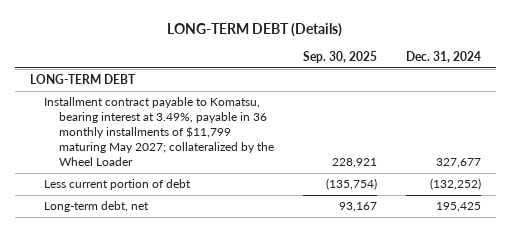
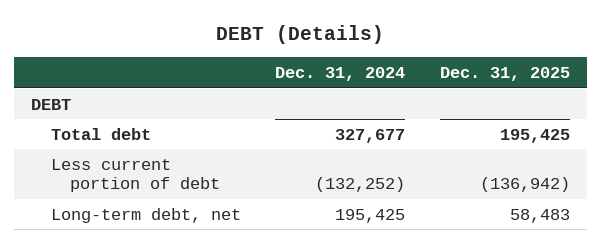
[167,22,343,37] LONG-TERM DEBT (Details) -> [216,25,385,45] DEBT (Details)
[303,51,378,64] Sep. 30, 2025 -> none
none -> [439,67,570,82] Dec. 31, 2025
[29,74,136,85] LONG-TERM DEBT -> [31,98,72,110] DEBT
[44,97,274,167] Installment contract payable to Komatsu, bearing interest at 3.49%, payable in 36 monthly installments of $11,799 maturing May 2027; collateralized by the Wheel Loader -> [50,127,151,140] Total debt

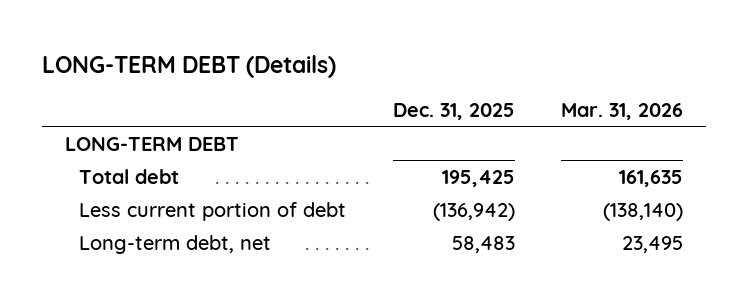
[216,25,385,45] DEBT (Details) -> [41,55,336,79] LONG-TERM DEBT (Details)
[275,67,406,82] Dec. 31, 2024 -> none
none -> [560,103,683,121] Mar. 31, 2026
[31,98,72,110] DEBT -> [64,136,239,151] LONG-TERM DEBT

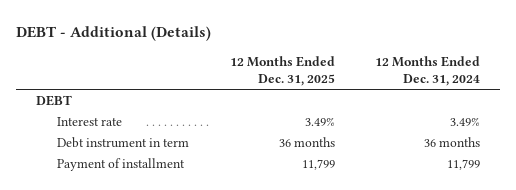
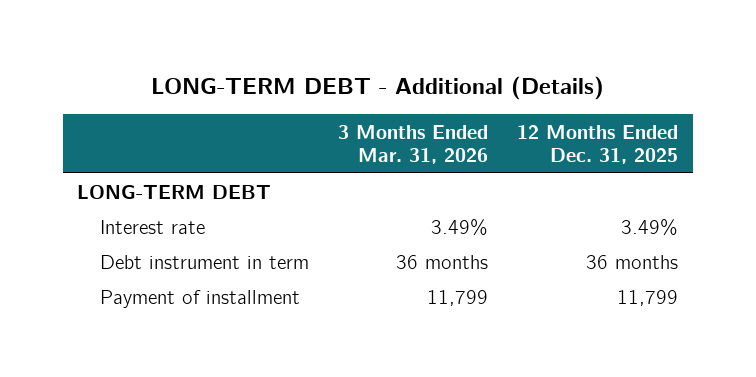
[16,26,212,42] DEBT - Additional (Details) -> [150,75,604,100] LONG-TERM DEBT - Additional (Details)
[374,55,480,87] 12 Months Ended Dec. 31, 2024 -> none
none -> [338,124,489,165] 3 Months Ended Mar. 31, 2026
[36,94,73,106] DEBT -> [77,184,272,199] LONG-TERM DEBT

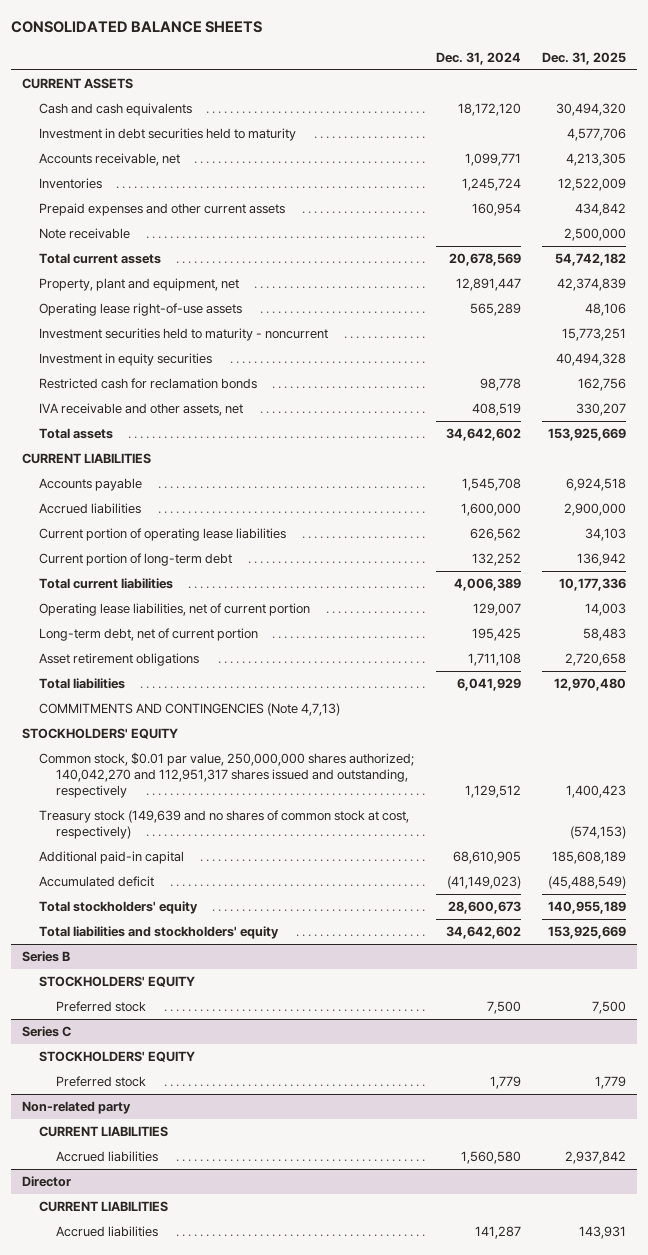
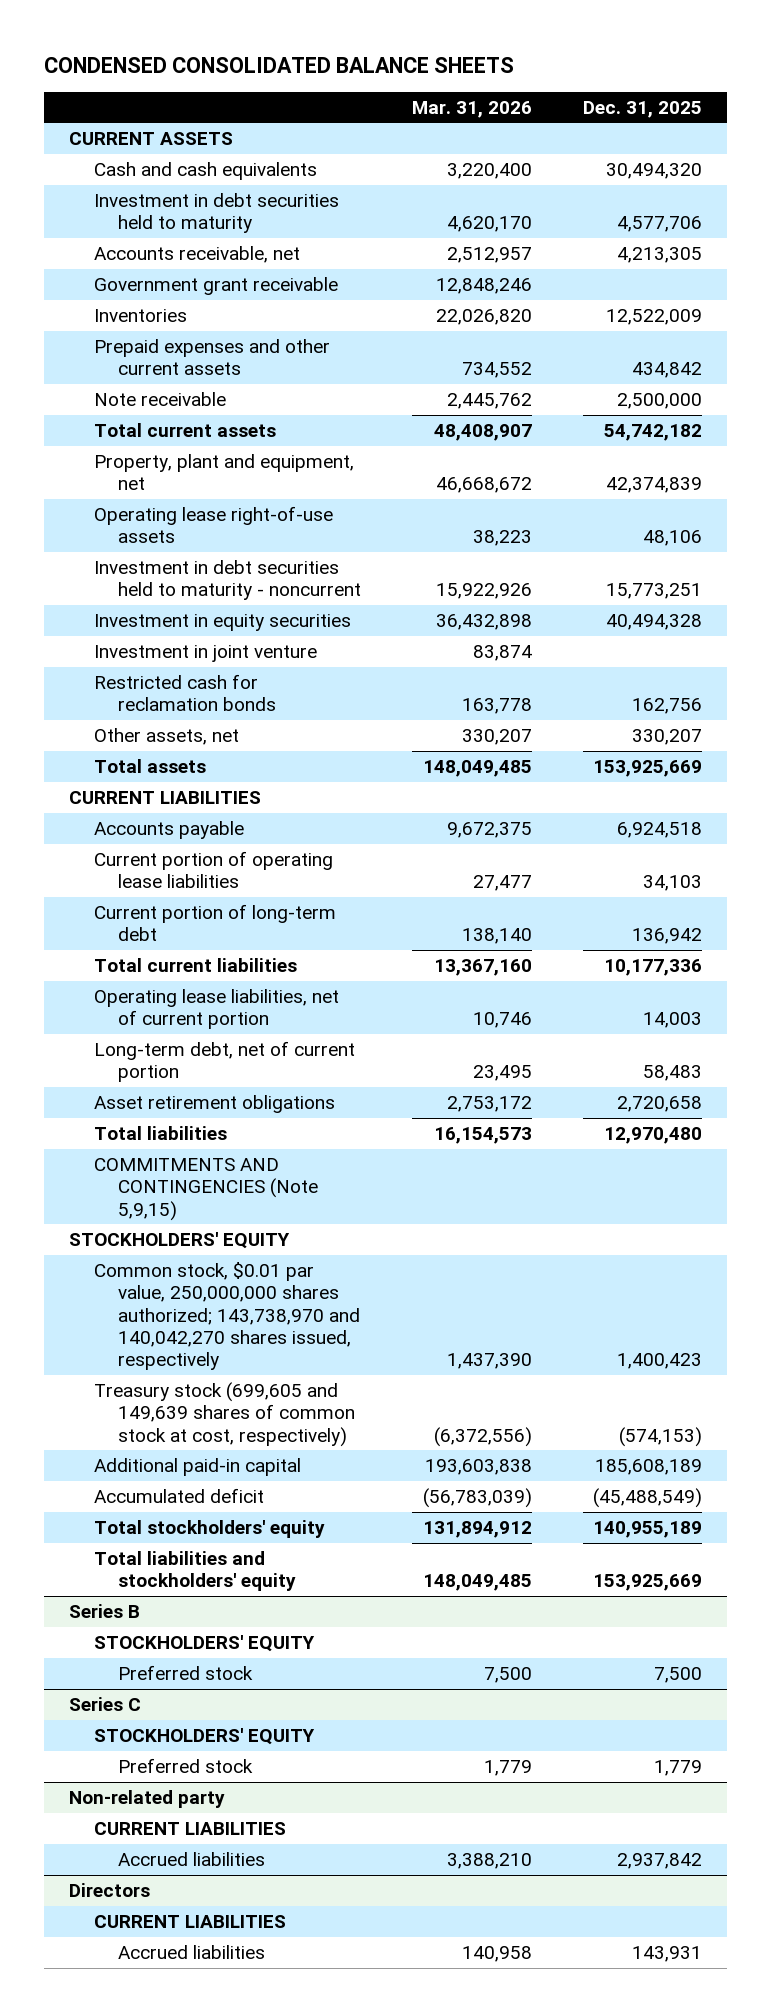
[11,20,263,33] CONSOLIDATED BALANCE SHEETS -> [43,56,514,73] CONDENSED CONSOLIDATED BALANCE SHEETS
[435,51,521,65] Dec. 31, 2024 -> none
none -> [411,100,532,118] Mar. 31, 2026
none -> [93,276,338,295] Government grant receivable
[38,328,328,342] Investment securities held to maturity - noncurrent -> [93,559,361,601] Investment in debt securities held to maturity - noncurrent
none -> [93,644,317,662] Investment in joint venture
[38,403,243,417] IVA receivable and other assets, net -> [93,727,239,745] Other assets, net
[38,503,141,515] Accrued liabilities -> none
[38,703,340,717] COMMITMENTS AND CONTINGENCIES (Note 4,7,13) -> [93,1157,318,1221] COMMITMENTS AND CONTINGENCIES (Note 5,9,15)
[38,752,414,799] Common stock, $0.01 par value, 250,000,000 shares authorized; 140,042,270 and 112,951,317 shares issued and outstanding, respectively -> [93,1261,360,1371] Common stock, $0.01 par value, 250,000,000 shares authorized; 143,738,970 and 140,042,270 shares issued, respectively
[38,810,409,840] Treasury stock (149,639 and no shares of common stock at cost, respectively) -> [93,1381,355,1447] Treasury stock (699,605 and 149,639 shares of common stock at cost, respectively)
[21,1176,71,1188] Director -> [69,1882,151,1897] Directors

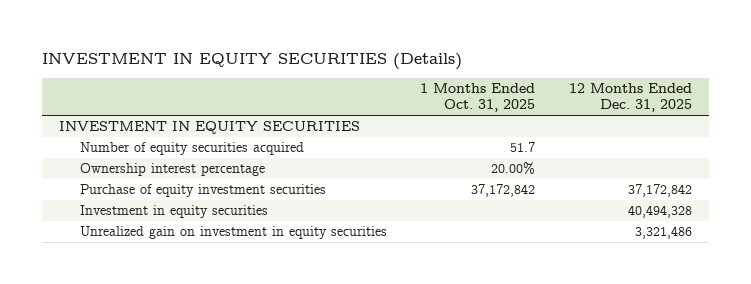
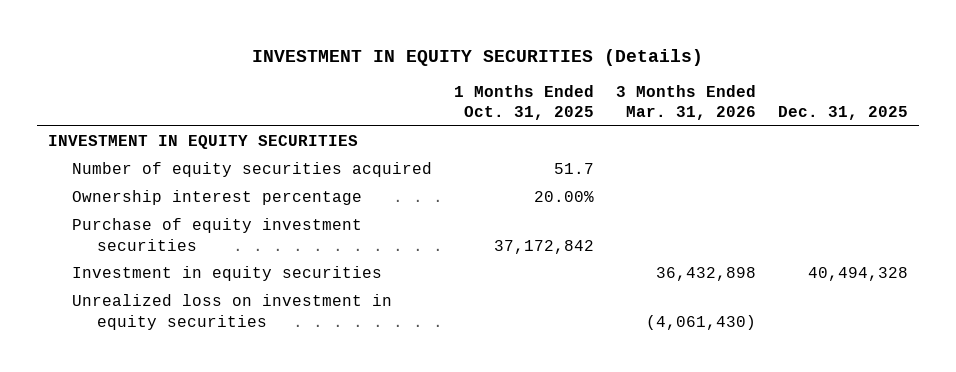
[568,82,692,113] 12 Months Ended Dec. 31, 2025 -> none
none -> [615,84,756,121] 3 Months Ended Mar. 31, 2026
none -> [777,106,908,121] Dec. 31, 2025
[79,226,387,240] Unrealized gain on investment in equity securities -> [72,294,393,330] Unrealized loss on investment in equity securities

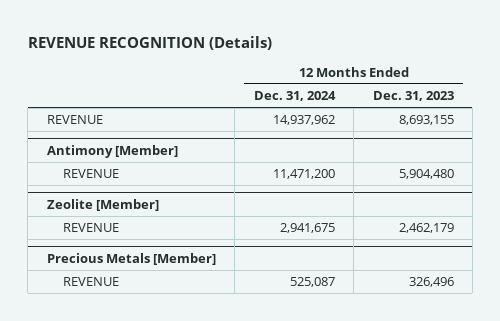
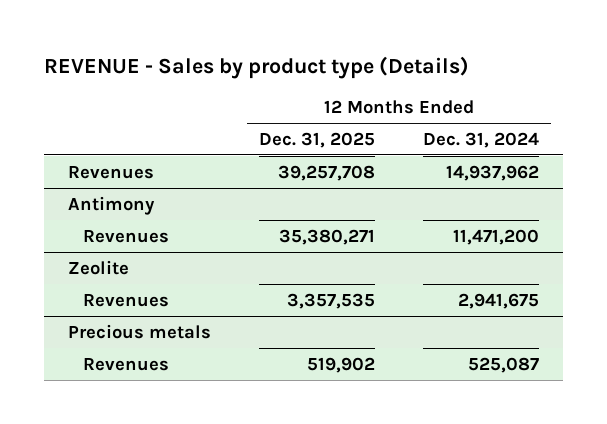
[27,35,272,50] REVENUE RECOGNITION (Details) -> [44,55,470,79] REVENUE - Sales by product type (Details)
[372,90,454,101] Dec. 31, 2023 -> none
none -> [259,131,376,148] Dec. 31, 2025
[46,115,103,125] REVENUE -> [68,165,155,179] Revenues
[46,144,178,158] Antimony [Member] -> [68,195,156,215] Antimony
[62,169,119,179] REVENUE -> [83,229,170,243] Revenues
[46,198,159,211] Zeolite [Member] -> [68,259,130,275] Zeolite
[62,223,119,233] REVENUE -> [83,293,170,307] Revenues
[46,252,216,265] Precious Metals [Member] -> [68,323,212,339] Precious metals
[62,277,119,287] REVENUE -> [83,357,170,371] Revenues

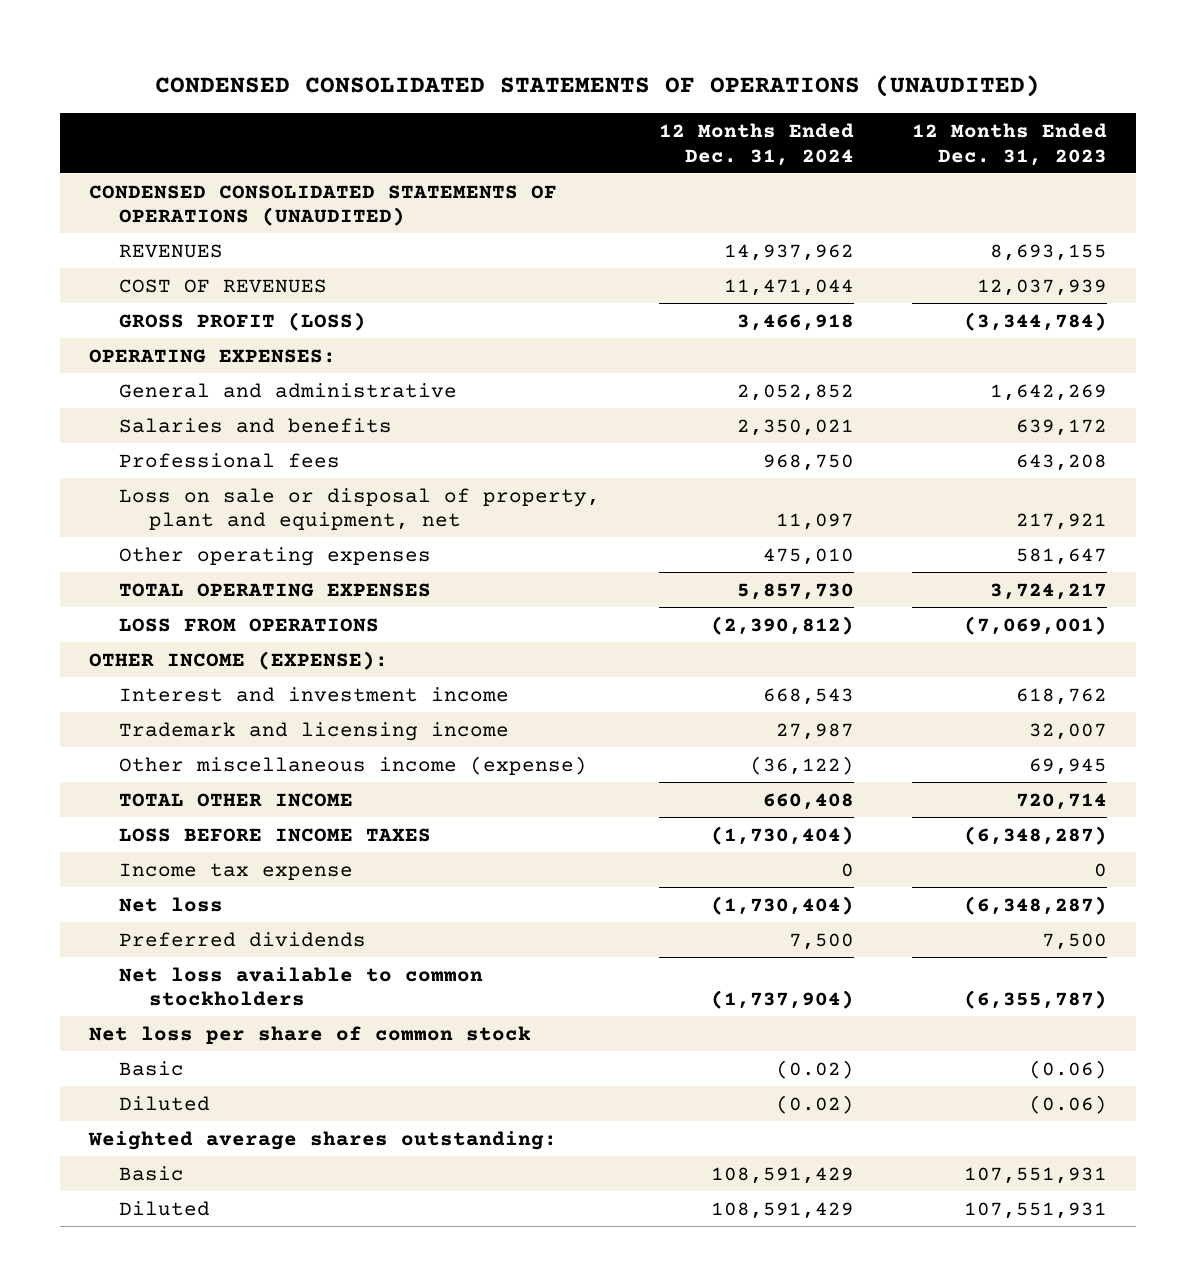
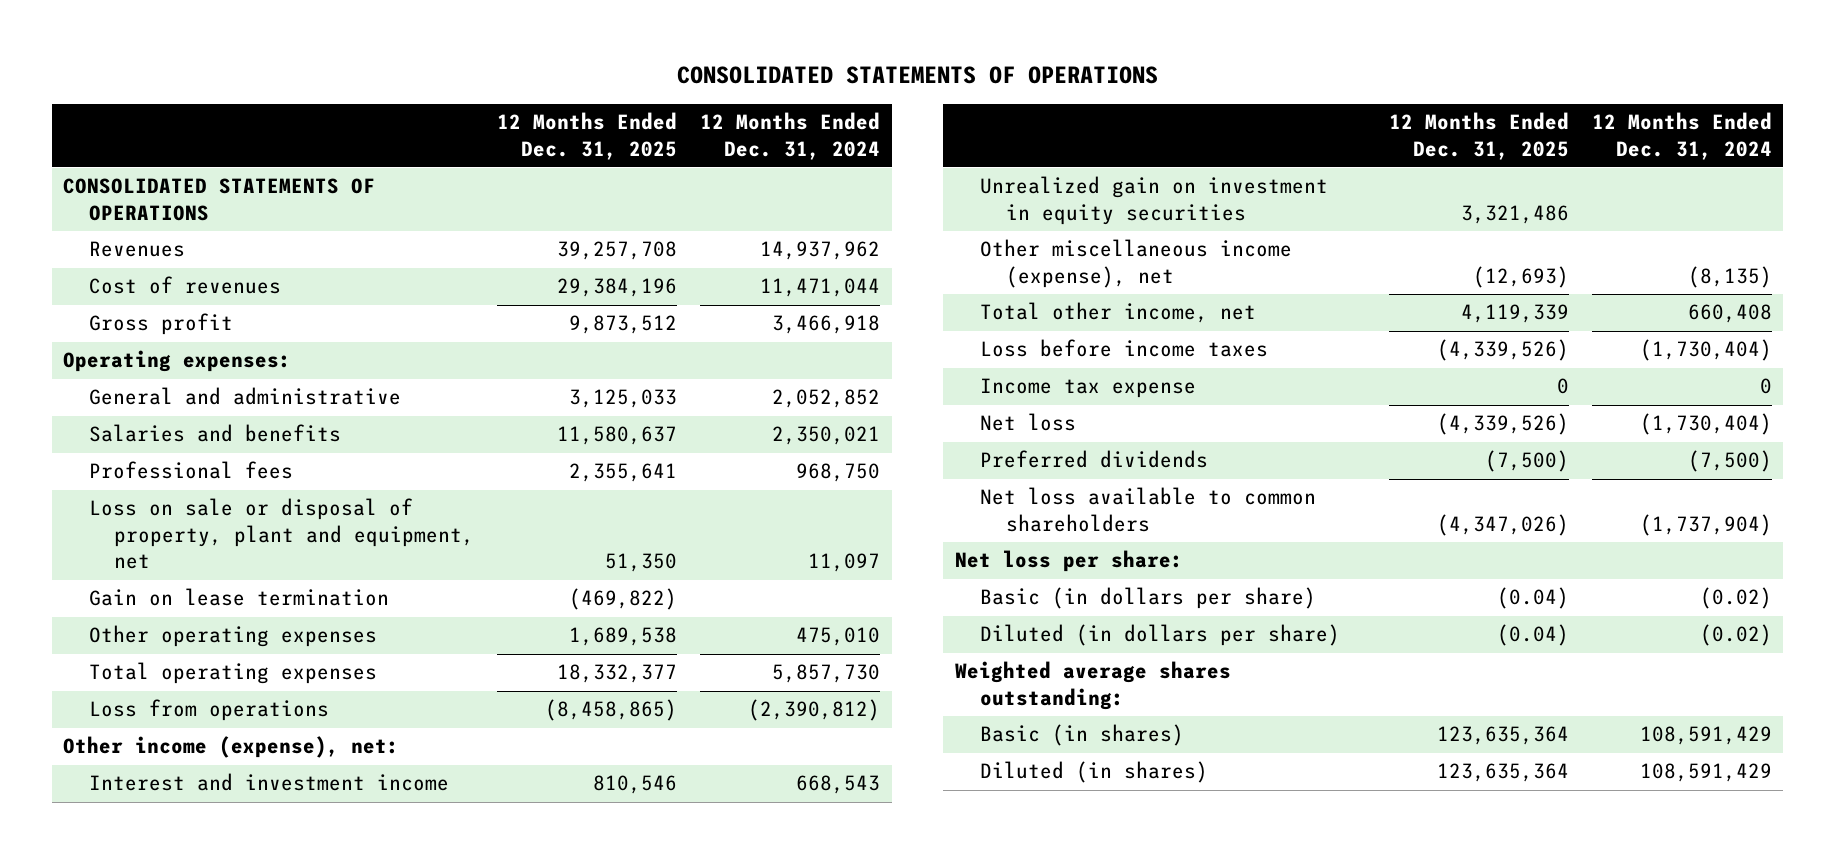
[154,75,1040,98] CONDENSED CONSOLIDATED STATEMENTS OF OPERATIONS (UNAUDITED) -> [676,66,1158,85] CONSOLIDATED STATEMENTS OF OPERATIONS
[912,123,1108,166] 12 Months Ended Dec. 31, 2023 -> none
none -> [497,112,678,160] 12 Months Ended Dec. 31, 2025
[88,184,557,227] CONDENSED CONSOLIDATED STATEMENTS OF OPERATIONS (UNAUDITED) -> [63,178,376,221] CONSOLIDATED STATEMENTS OF OPERATIONS
[119,243,224,258] REVENUES -> [88,241,185,258] Revenues
[119,278,328,293] COST OF REVENUES -> [88,276,281,295] Cost of revenues
[119,311,367,331] GROSS PROFIT (LOSS) -> [88,313,233,336] Gross profit
[88,348,336,363] OPERATING EXPENSES: -> [63,350,292,373] Operating expenses:
none -> [88,588,389,607] Gain on lease termination
[119,582,432,597] TOTAL OPERATING EXPENSES -> [88,662,377,685] Total operating expenses
[119,617,380,632] LOSS FROM OPERATIONS -> [88,699,329,722] Loss from operations
[88,650,388,670] OTHER INCOME (EXPENSE): -> [63,736,400,759] Other income (expense), net:
[119,721,510,741] Trademark and licensing income -> none
none -> [980,176,1329,225] Unrealized gain on investment in equity securities
[119,755,588,775] Other miscellaneous income (expense) -> [980,239,1293,288] Other miscellaneous income (expense), net
[749,755,854,775] (36,122) -> [1687,265,1772,288] (8,135)
[119,792,354,807] TOTAL OTHER INCOME -> [980,302,1257,324] Total other income, net
[119,827,432,842] LOSS BEFORE INCOME TAXES -> [980,339,1269,358] Loss before income taxes
[788,932,854,950] 7,500 -> [1687,450,1772,473] (7,500)
[119,966,484,1007] Net loss available to common stockholders -> [980,487,1317,532] Net loss available to common shareholders
[88,1025,531,1044] Net loss per share of common stock -> [954,550,1183,573] Net loss per share:
[119,1060,185,1076] Basic -> [980,587,1317,610] Basic (in dollars per share)
[119,1095,211,1111] Diluted -> [980,624,1341,647] Diluted (in dollars per share)
[119,1165,185,1181] Basic -> [980,724,1185,747] Basic (in shares)
[119,1200,211,1216] Diluted -> [980,761,1209,784] Diluted (in shares)

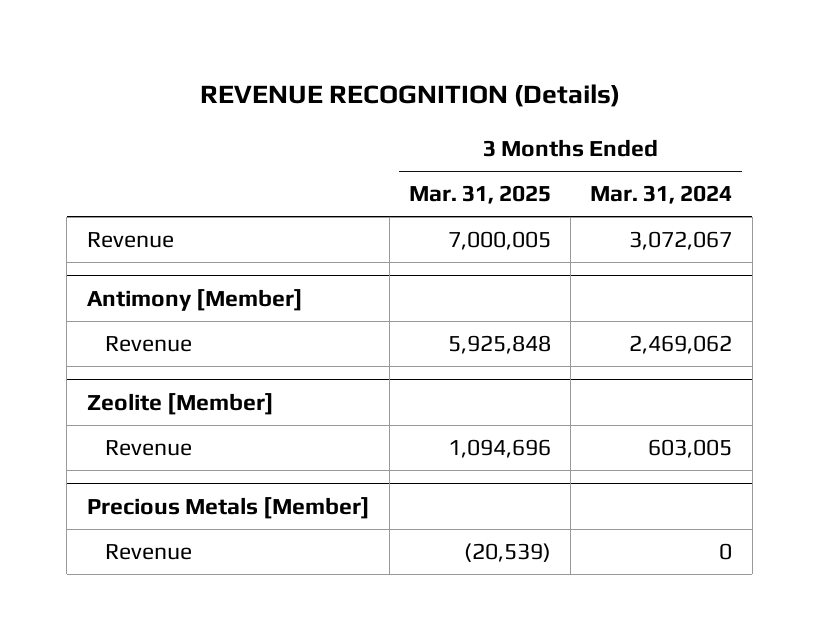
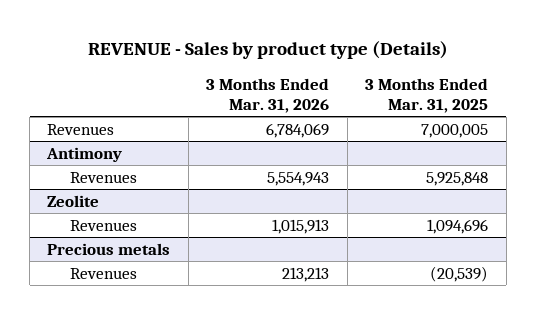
[199,83,620,107] REVENUE RECOGNITION (Details) -> [87,41,448,60] REVENUE - Sales by product type (Details)
[590,185,733,205] Mar. 31, 2024 -> none
none -> [206,77,330,113] 3 Months Ended Mar. 31, 2026
[86,232,174,249] Revenue -> none
none -> [47,123,115,135] Revenues
[86,288,303,311] Antimony [Member] -> [46,146,123,162] Antimony
[105,336,193,353] Revenue -> [69,171,137,183] Revenues
[86,392,274,415] Zeolite [Member] -> [47,194,100,207] Zeolite
[105,440,193,457] Revenue -> [69,219,137,231] Revenues
[86,496,370,519] Precious Metals [Member] -> [47,242,171,255] Precious metals
[105,544,193,561] Revenue -> [69,267,137,279] Revenues

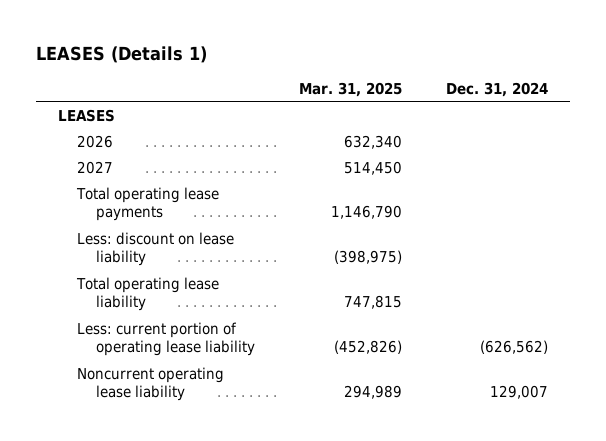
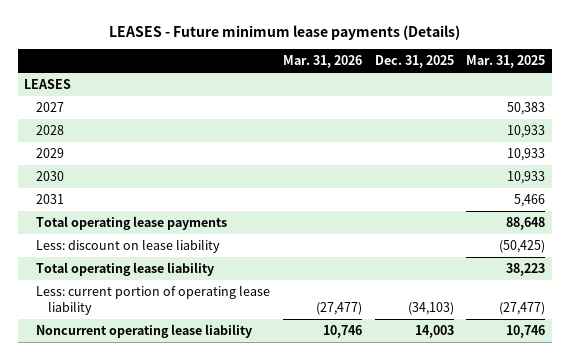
[36,45,208,63] LEASES (Details 1) -> [108,24,460,40] LEASES - Future minimum lease payments (Details)
[445,81,548,97] Dec. 31, 2024 -> none
none -> [282,55,362,69] Mar. 31, 2026
none -> [374,55,454,69] Dec. 31, 2025
[77,134,114,148] 2026 -> none
[343,160,402,175] 514,450 -> [507,101,546,115] 50,383
none -> [35,124,64,135] 2028
none -> [35,147,64,158] 2029
none -> [35,170,64,181] 2030
none -> [35,193,64,204] 2031
[330,205,402,220] 1,146,790 -> [506,216,546,230] 88,648
[333,250,402,265] (398,975) -> [499,239,546,253] (50,425)
[343,295,402,310] 747,815 -> [506,262,546,276] 38,223
[333,340,402,355] (452,826) -> [499,301,546,315] (27,477)
[343,385,402,400] 294,989 -> [506,324,546,338] 10,746

